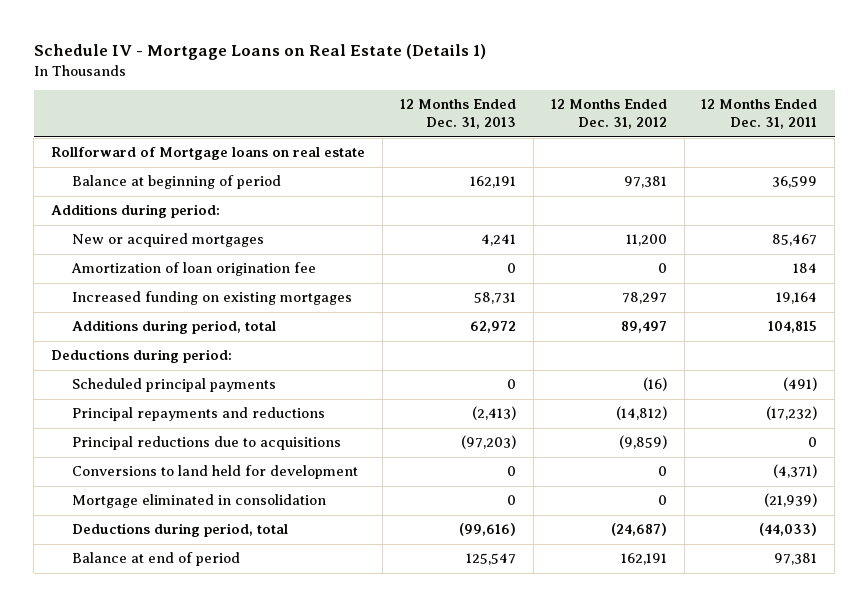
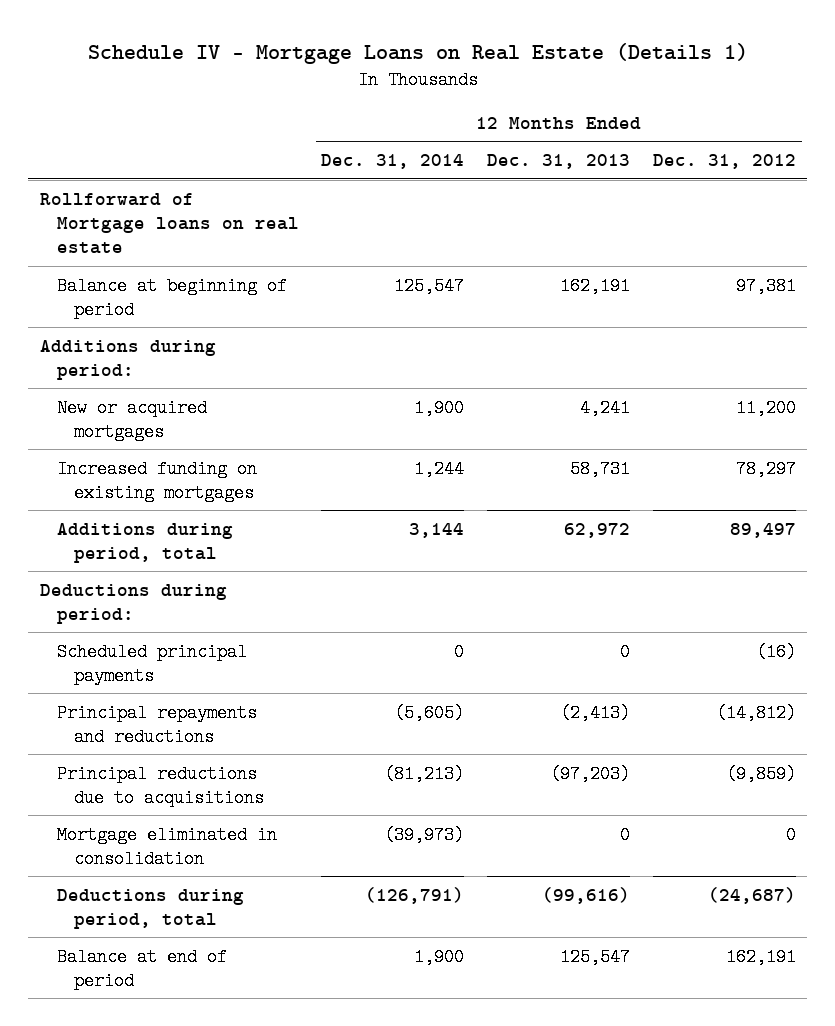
[701,99,818,130] 12 Months Ended Dec. 31, 2011 -> none
none -> [321,154,465,170] Dec. 31, 2014
[70,262,316,277] Amortization of loan origination fee -> none
[71,465,358,480] Conversions to land held for development -> none

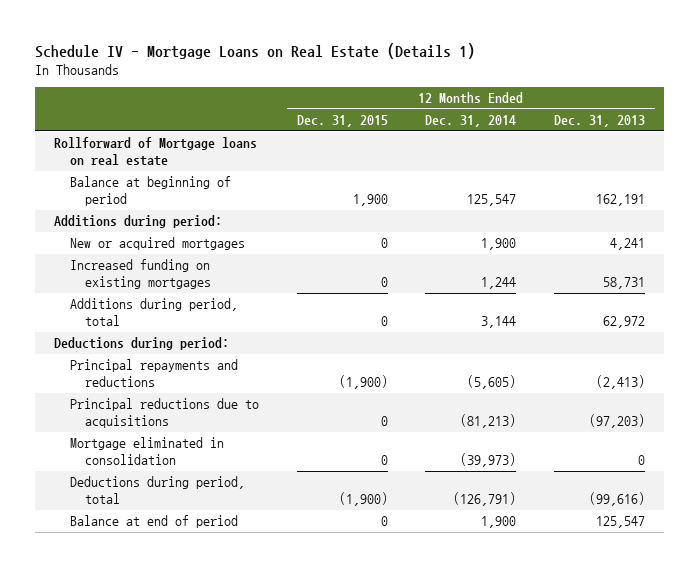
[652,154,796,170] Dec. 31, 2012 -> none
none -> [296,115,388,128] Dec. 31, 2015
[56,642,247,685] Scheduled principal payments -> none

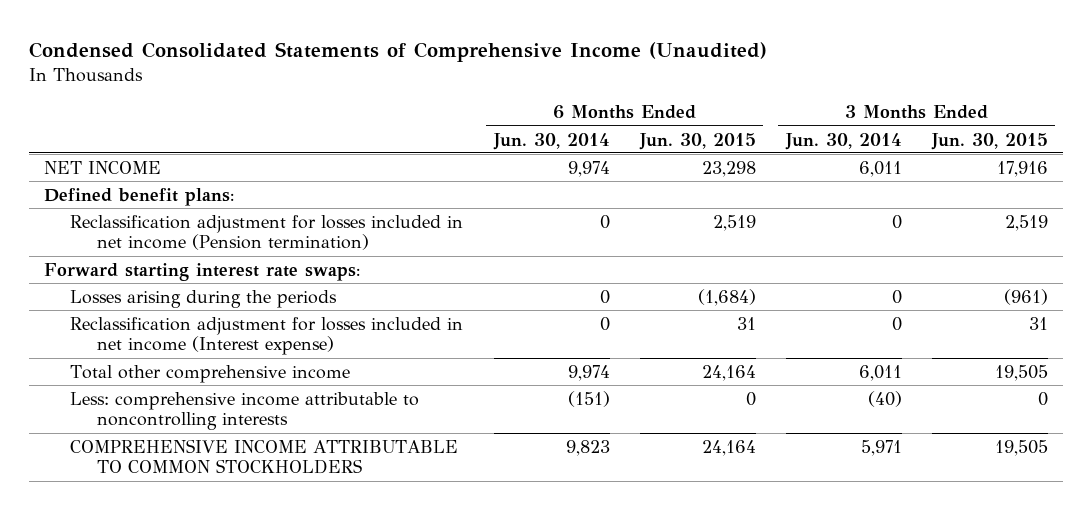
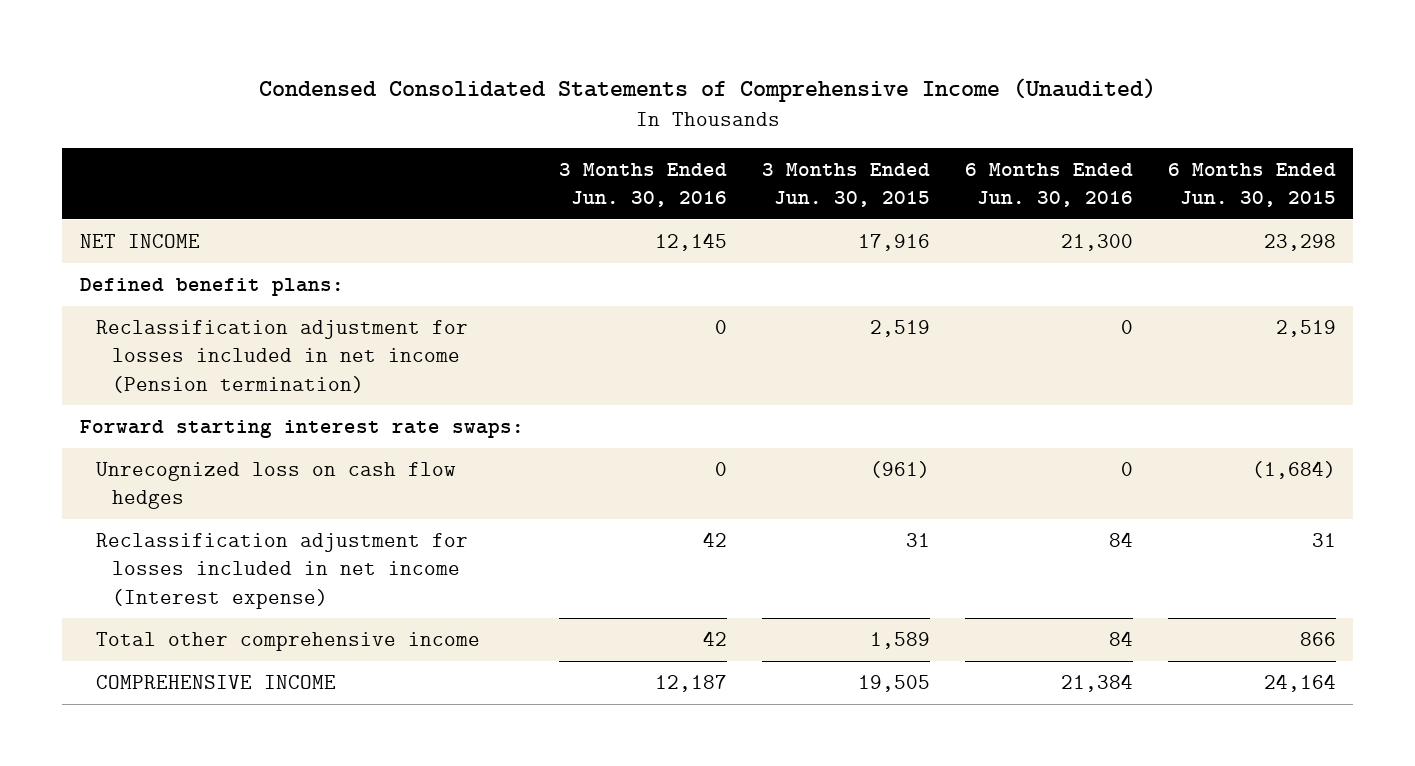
[492,132,610,150] Jun. 30, 2014 -> none
[784,132,902,150] Jun. 30, 2014 -> none
none -> [558,162,727,207] 3 Months Ended Jun. 30, 2016
none -> [964,162,1133,207] 6 Months Ended Jun. 30, 2016
[70,289,338,308] Losses arising during the periods -> [95,462,456,510] Unrecognized loss on cash flow hedges
[70,391,420,431] Less: comprehensive income attributable to noncontrolling interests -> none
[701,364,756,381] 24,164 -> [1299,632,1336,647] 866
[994,364,1048,381] 19,505 -> [869,632,930,650] 1,589
[70,438,459,475] COMPREHENSIVE INCOME ATTRIBUTABLE TO COMMON STOCKHOLDERS -> [95,675,336,690] COMPREHENSIVE INCOME

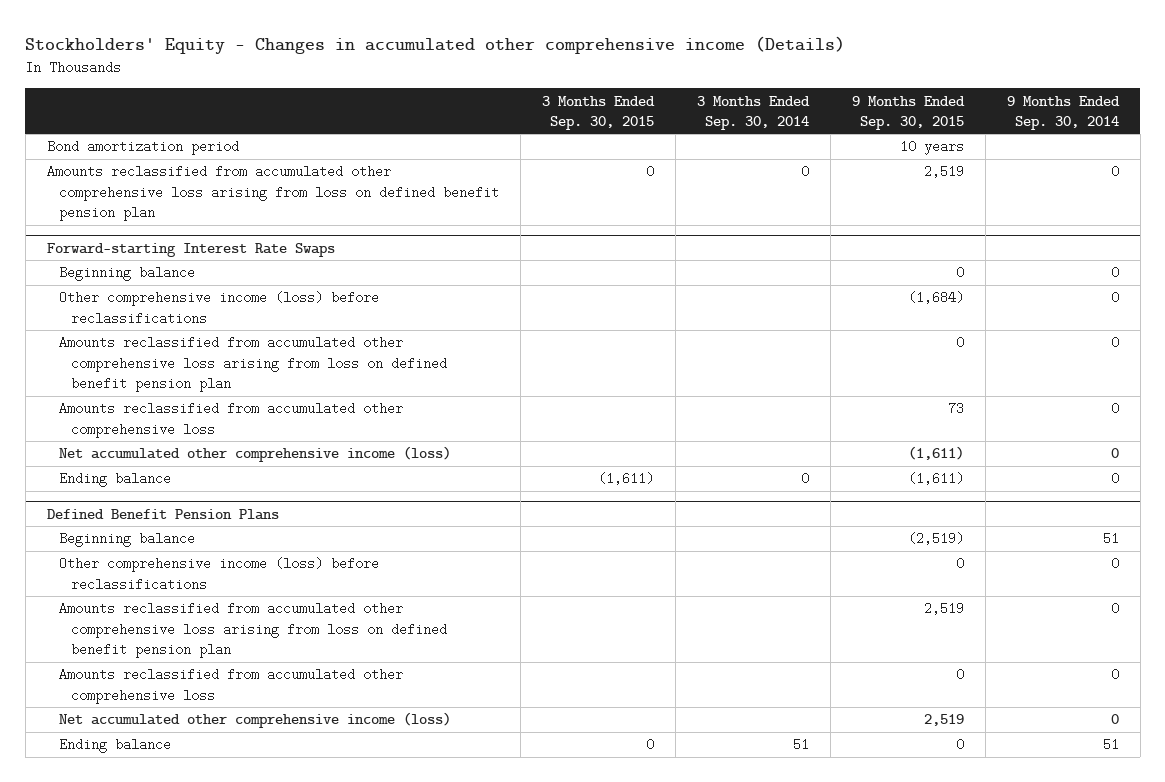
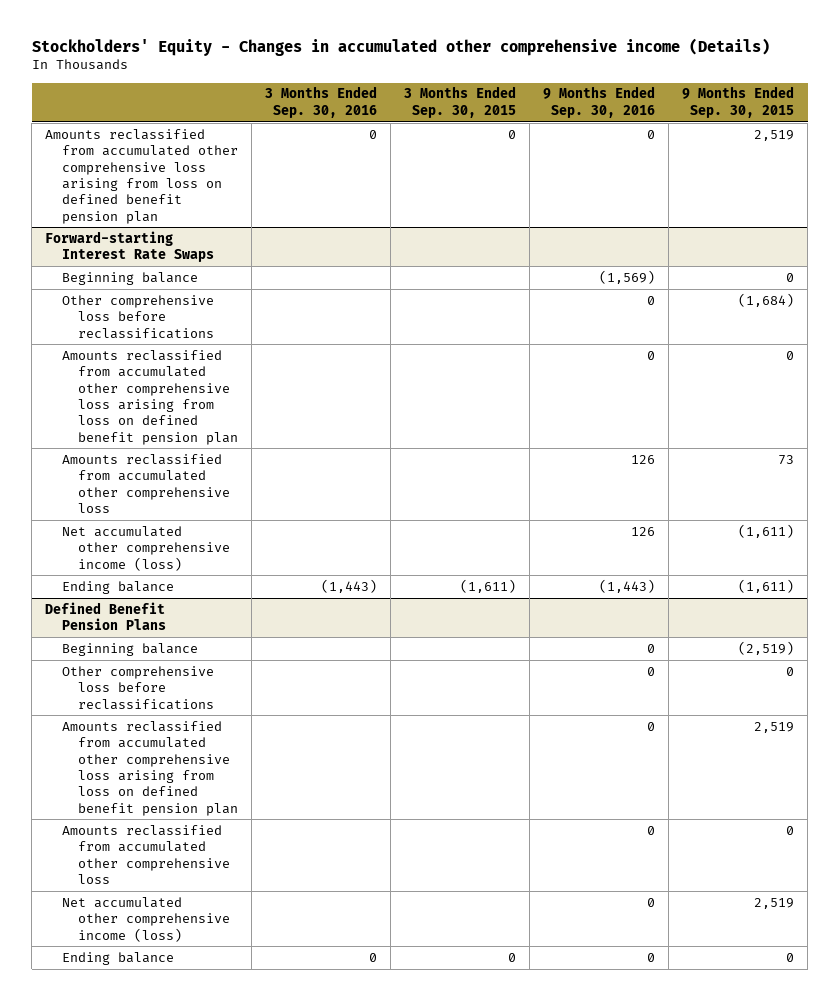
[696,95,810,131] 3 Months Ended Sep. 30, 2014 -> none
[1006,95,1120,131] 9 Months Ended Sep. 30, 2014 -> none
none -> [265,86,378,118] 3 Months Ended Sep. 30, 2016
none -> [543,86,656,118] 9 Months Ended Sep. 30, 2016
[46,140,239,156] Bond amortization period -> none
[58,291,379,325] Other comprehensive income (loss) before reclassifications -> [61,294,214,339] Other comprehensive loss before reclassifications
[58,557,379,591] Other comprehensive income (loss) before reclassifications -> [61,665,214,710] Other comprehensive loss before reclassifications

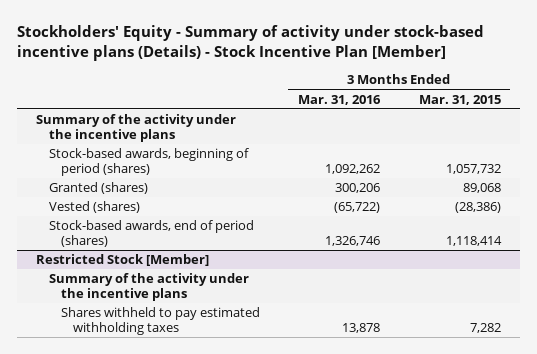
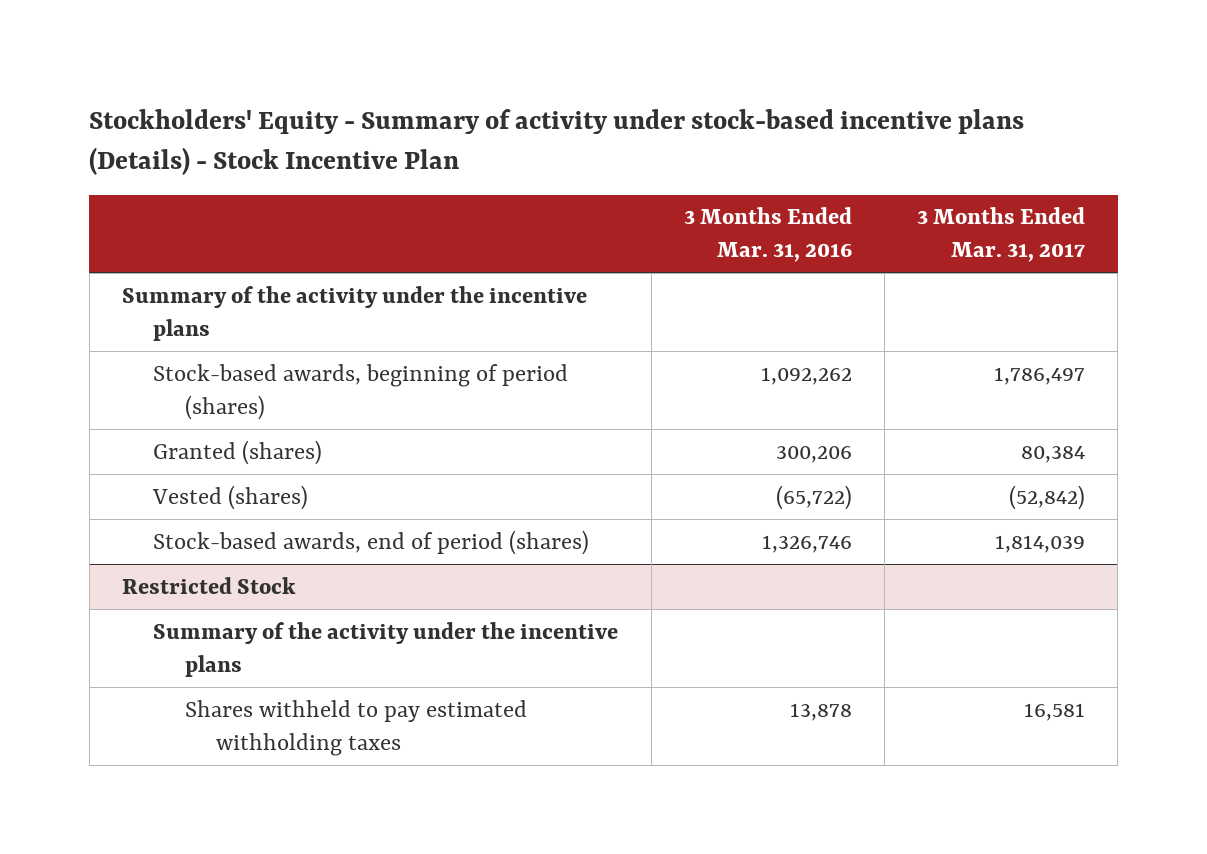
[17,25,485,62] Stockholders' Equity - Summary of activity under stock-based incentive plans (Details) - Stock Incentive Plan [Member] -> [89,109,1025,176] Stockholders' Equity - Summary of activity under stock-based incentive plans (Details) - Stock Incentive Plan
[418,94,501,105] Mar. 31, 2015 -> none
none -> [917,207,1086,263] 3 Months Ended Mar. 31, 2017
[36,254,210,267] Restricted Stock [Member] -> [122,576,297,594] Restricted Stock

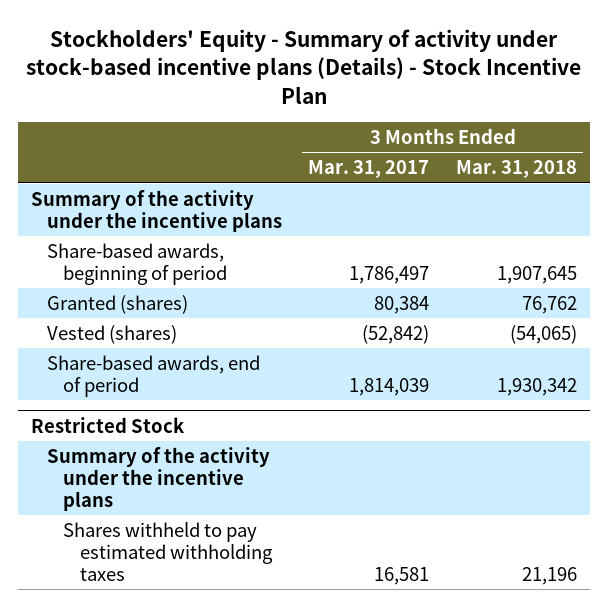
[683,207,852,263] 3 Months Ended Mar. 31, 2016 -> none
none -> [455,160,577,179] Mar. 31, 2018
[153,363,569,420] Stock-based awards, beginning of period (shares) -> [47,242,228,285] Share-based awards, beginning of period
[153,529,590,555] Stock-based awards, end of period (shares) -> [47,354,261,397] Share-based awards, end of period

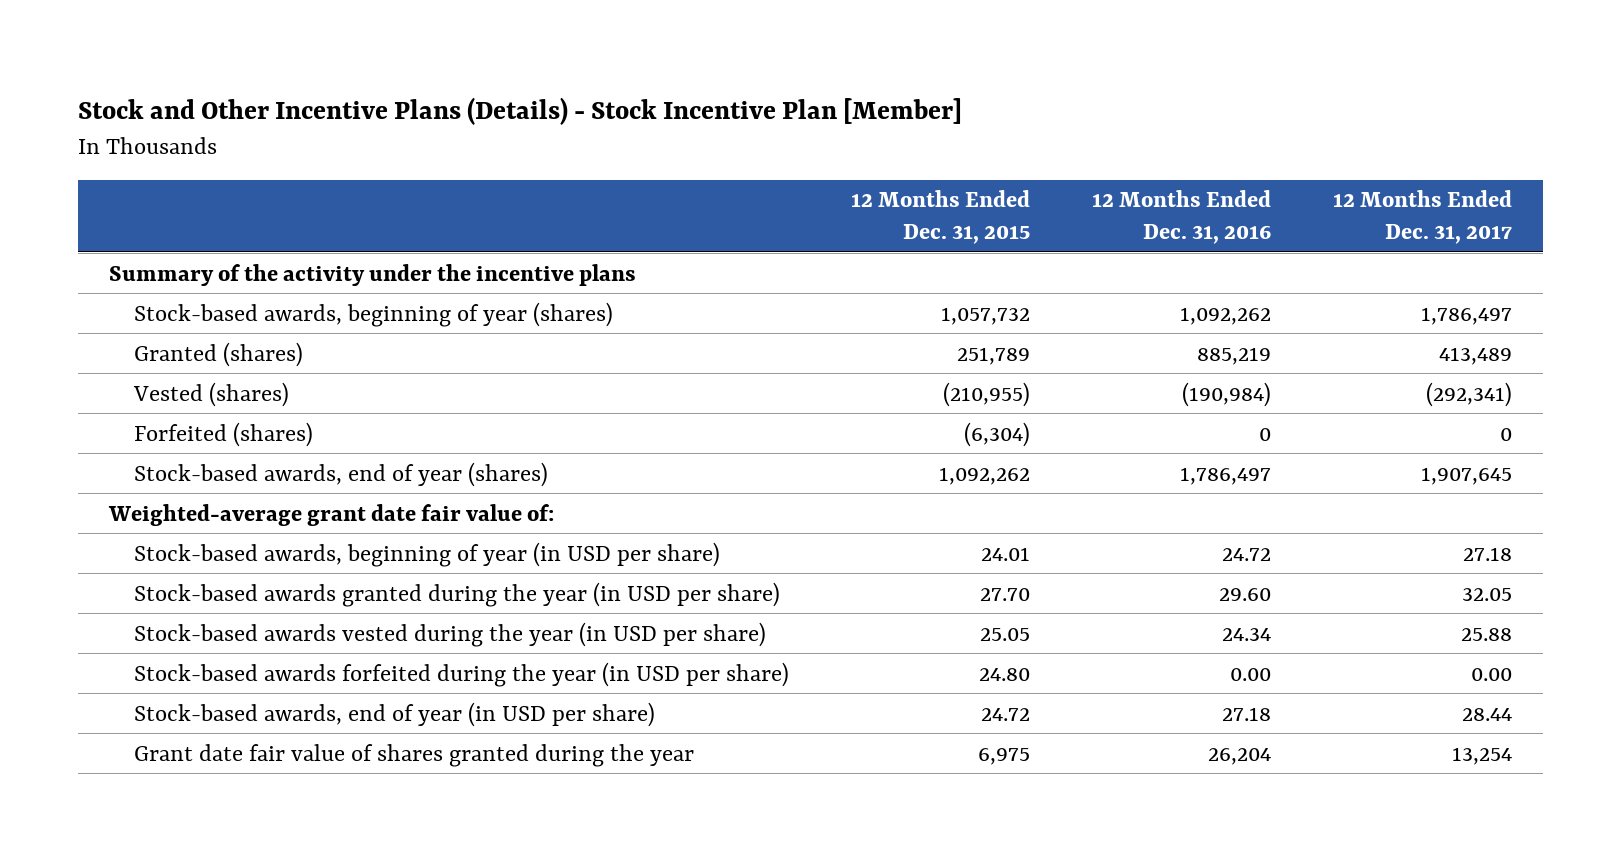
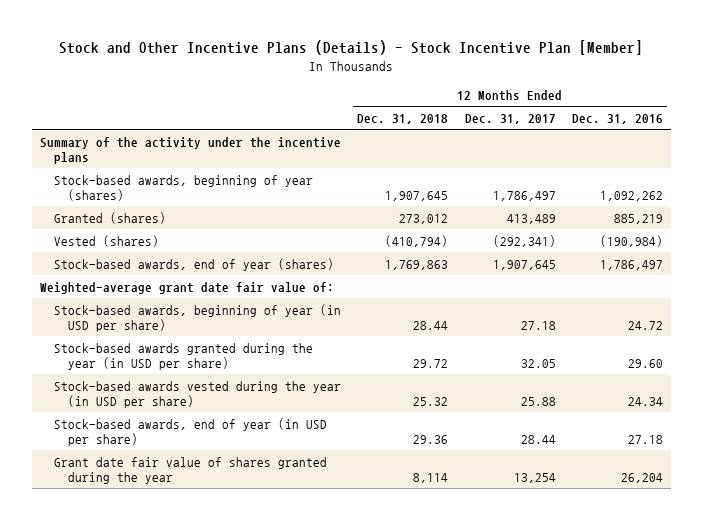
[850,190,1030,245] 12 Months Ended Dec. 31, 2015 -> none
none -> [357,113,449,124] Dec. 31, 2018
[133,421,313,447] Forfeited (shares) -> none
[133,661,789,687] Stock-based awards forfeited during the year (in USD per share) -> none

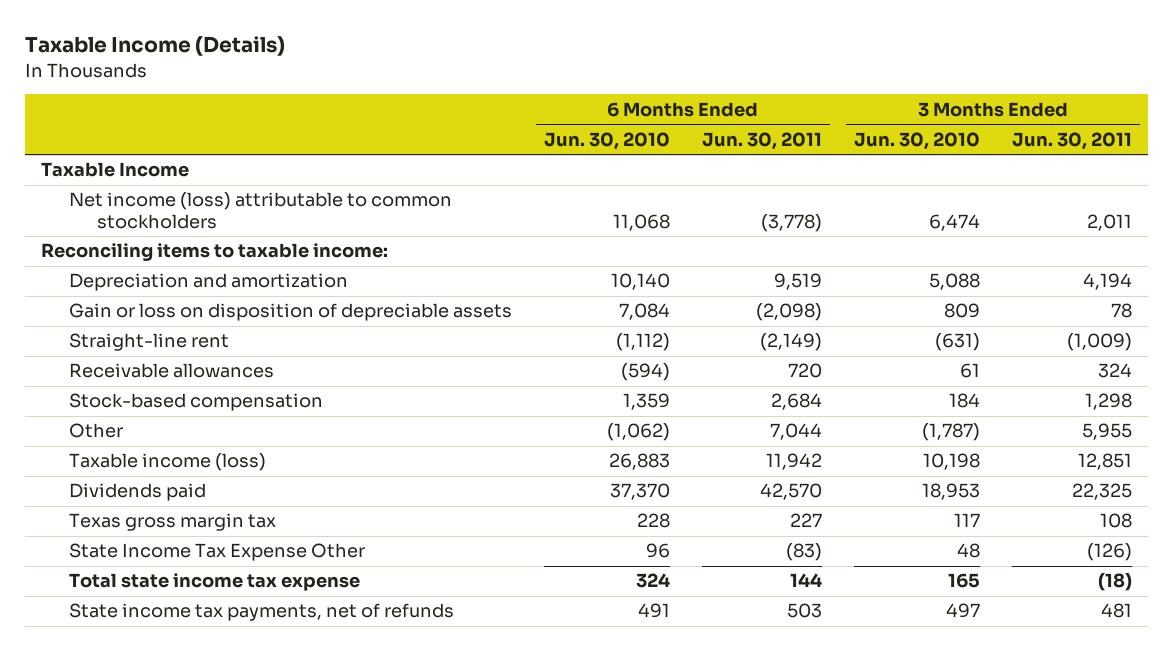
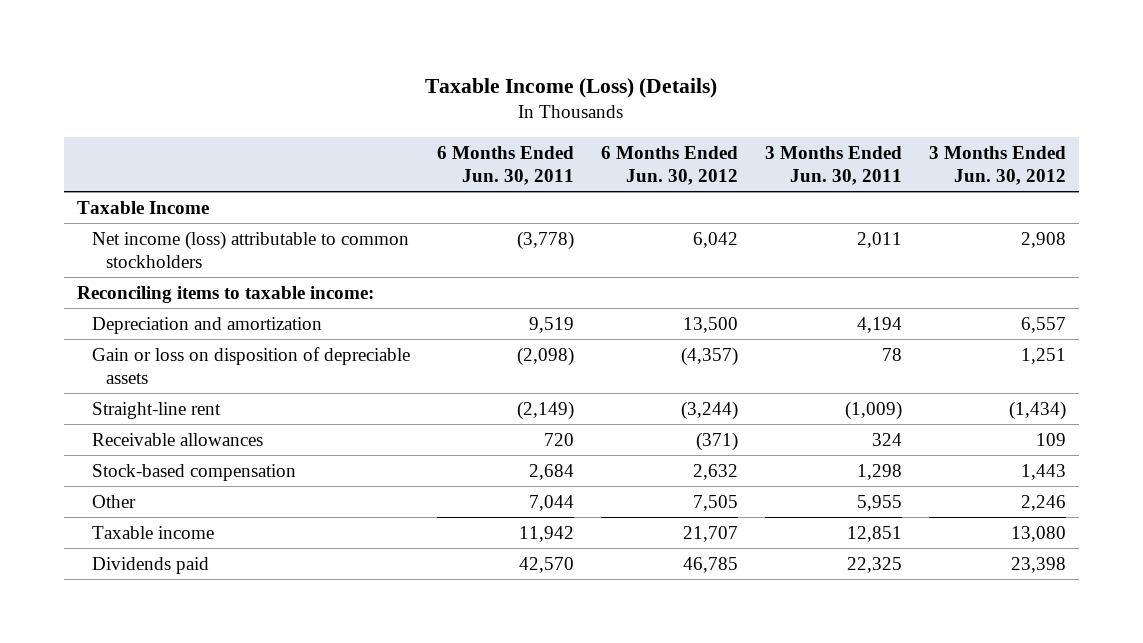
[24,36,285,57] Taxable Income (Details) -> [425,77,718,98] Taxable Income (Loss) (Details)
[543,131,670,150] Jun. 30, 2010 -> none
[853,131,980,150] Jun. 30, 2010 -> none
none -> [600,145,738,185] 6 Months Ended Jun. 30, 2012
none -> [928,145,1066,185] 3 Months Ended Jun. 30, 2012
[68,453,266,472] Taxable income (loss) -> [91,525,214,539] Taxable income
[68,513,276,532] Texas gross margin tax -> none
[68,543,365,562] State Income Tax Expense Other -> none
[68,573,360,592] Total state income tax expense -> none
[68,603,454,622] State income tax payments, net of refunds -> none

